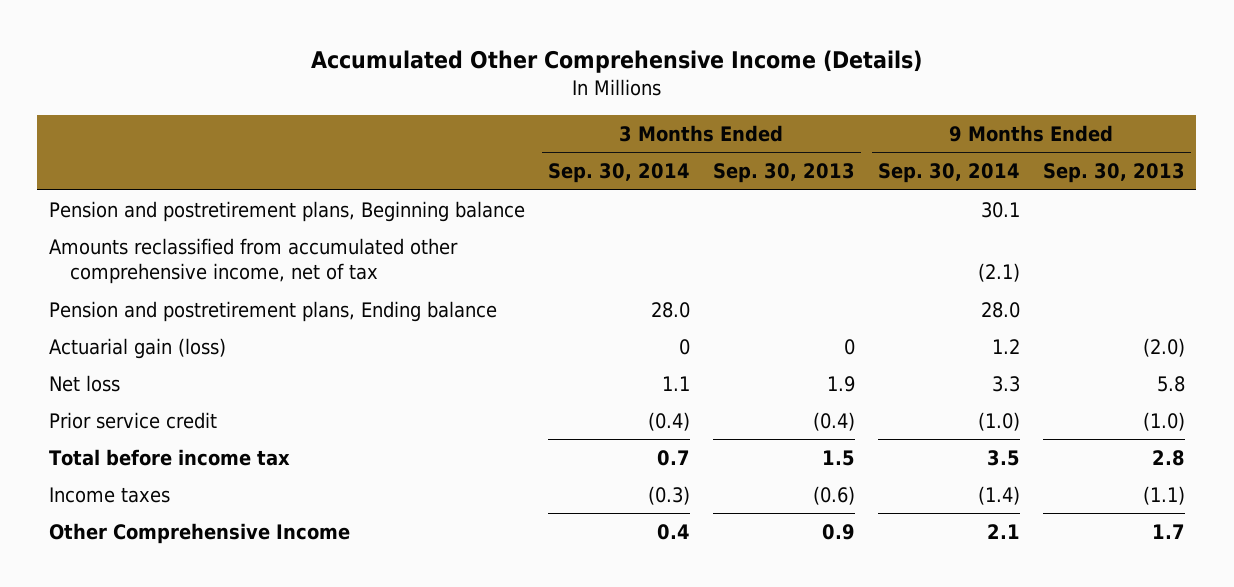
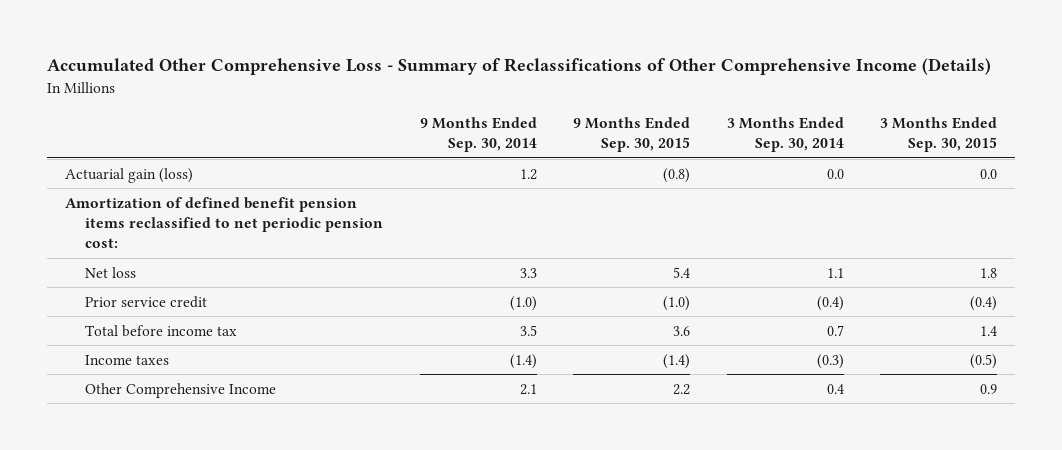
[310,50,922,74] Accumulated Other Comprehensive Income (Details) -> [47,58,992,76] Accumulated Other Comprehensive Loss - Summary of Reclassifications of Other Comprehensive Income (Details)
[712,163,855,184] Sep. 30, 2013 -> none
[1042,163,1185,184] Sep. 30, 2013 -> none
none -> [573,116,691,153] 9 Months Ended Sep. 30, 2015
none -> [879,116,997,153] 3 Months Ended Sep. 30, 2015
[48,200,525,222] Pension and postretirement plans, Beginning balance -> none
[48,237,458,285] Amounts reclassified from accumulated other comprehensive income, net of tax -> none
[48,300,497,322] Pension and postretirement plans, Ending balance -> none
[678,338,690,355] 0 -> [826,168,844,179] 0.0
none -> [65,196,384,249] Amortization of defined benefit pension items reclassified to net periodic pension cost:

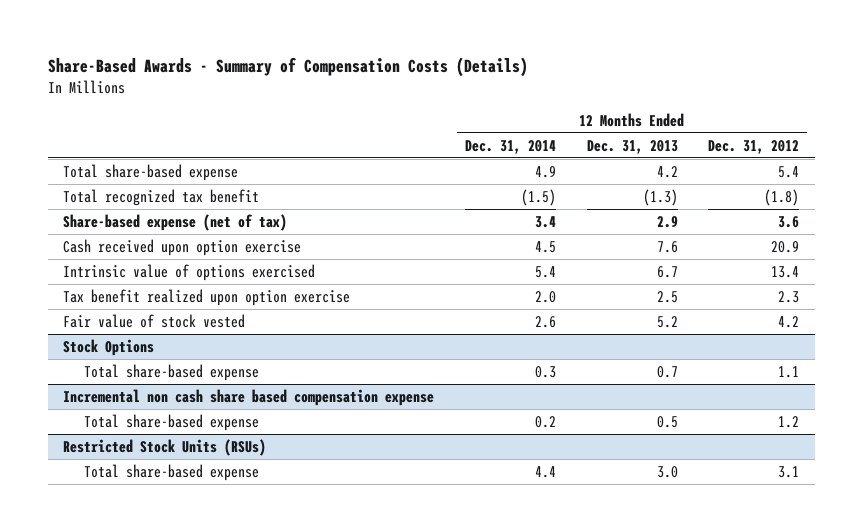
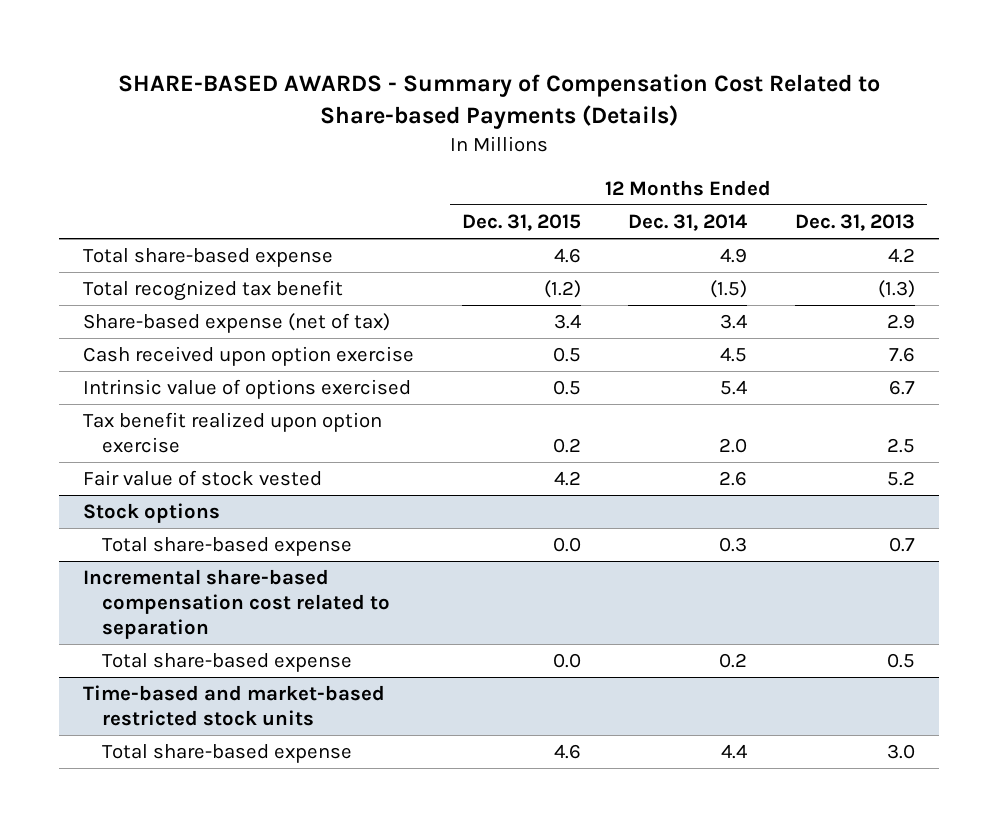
[48,56,529,77] Share-Based Awards - Summary of Compensation Costs (Details) -> [118,74,881,130] SHARE-BASED AWARDS - Summary of Compensation Cost Related to Share-based Payments (Details)
[708,139,800,154] Dec. 31, 2012 -> none
none -> [461,213,581,231] Dec. 31, 2015
[63,338,155,356] Stock Options -> [83,503,221,524] Stock options
[63,388,435,406] Incremental non cash share based compensation expense -> [83,569,390,640] Incremental share-based compensation cost related to separation
[63,438,267,456] Restricted Stock Units (RSUs) -> none
none -> [83,685,386,727] Time-based and market-based restricted stock units

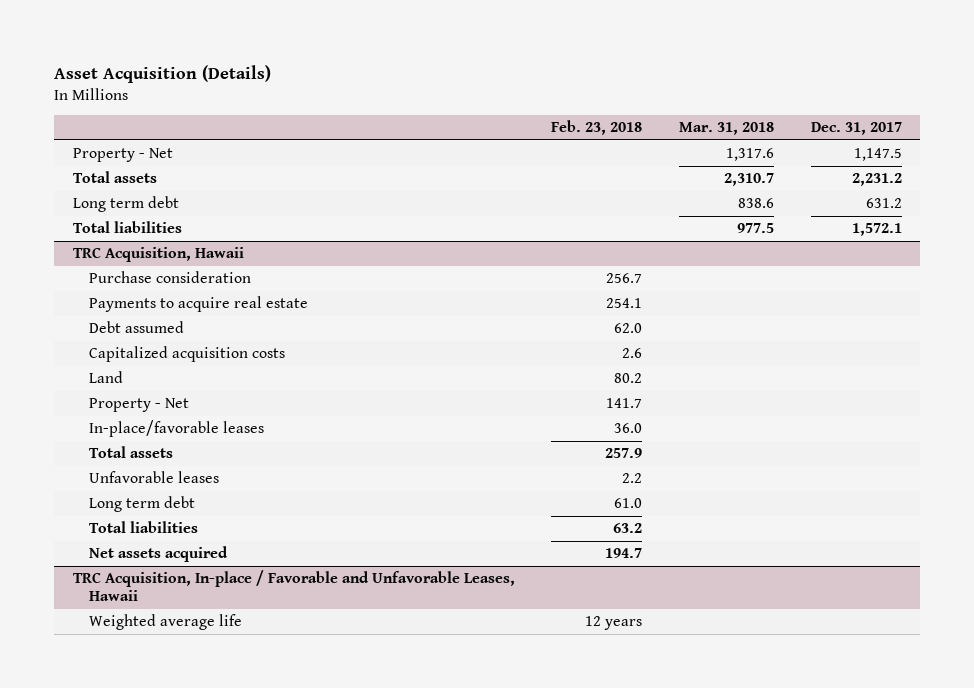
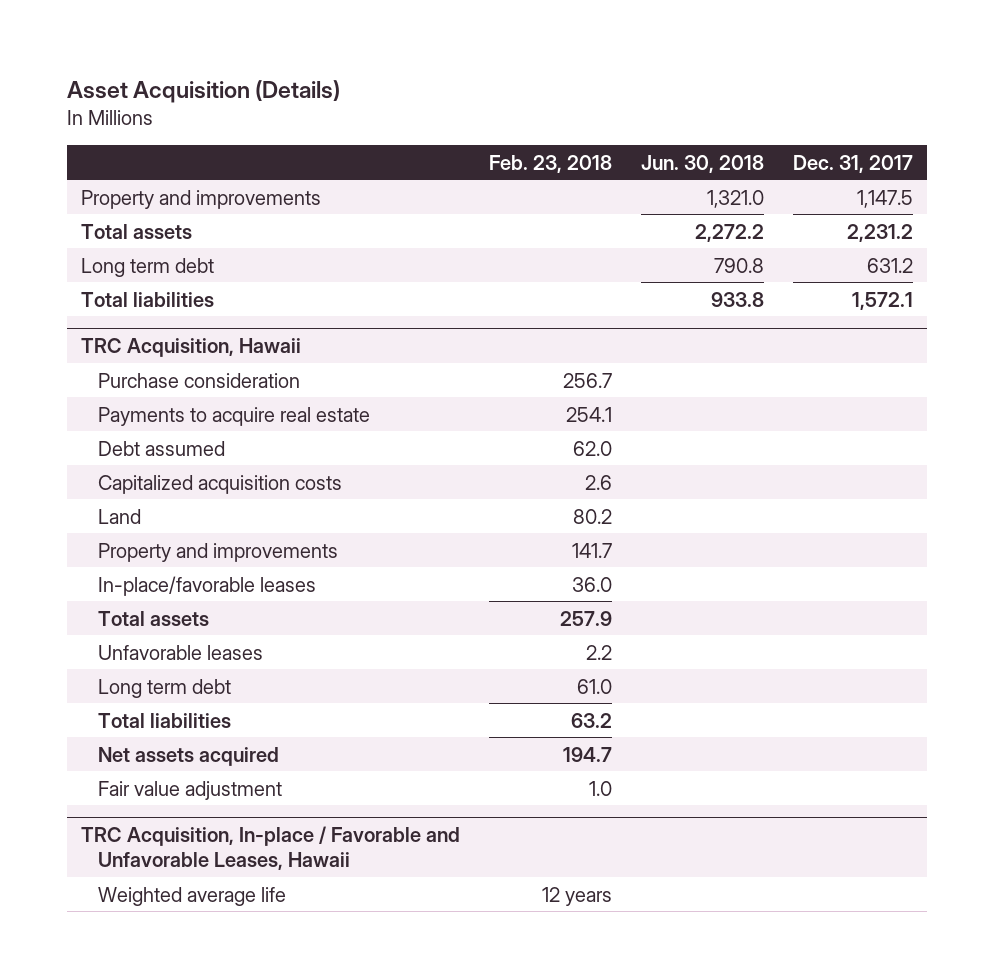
[678,122,774,136] Mar. 31, 2018 -> none
none -> [640,154,764,173] Jun. 30, 2018
[72,148,173,163] Property - Net -> [80,189,321,209] Property and improvements
[88,398,189,413] Property - Net -> [98,542,339,562] Property and improvements
none -> [98,780,283,800] Fair value adjustment

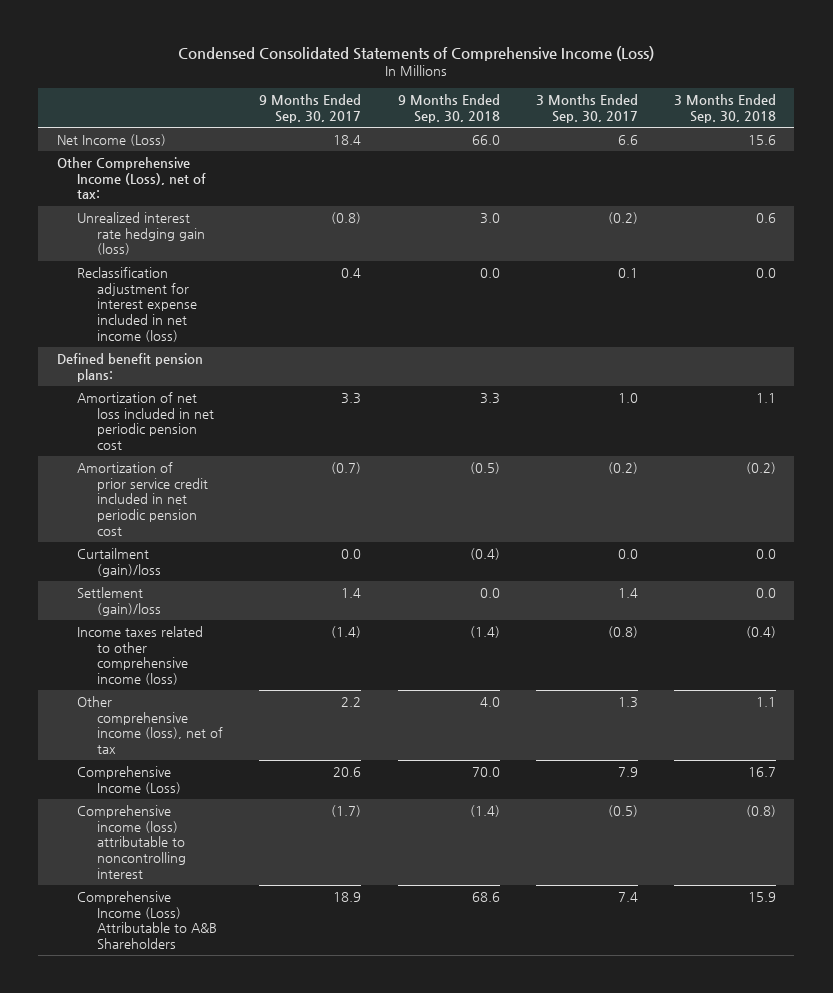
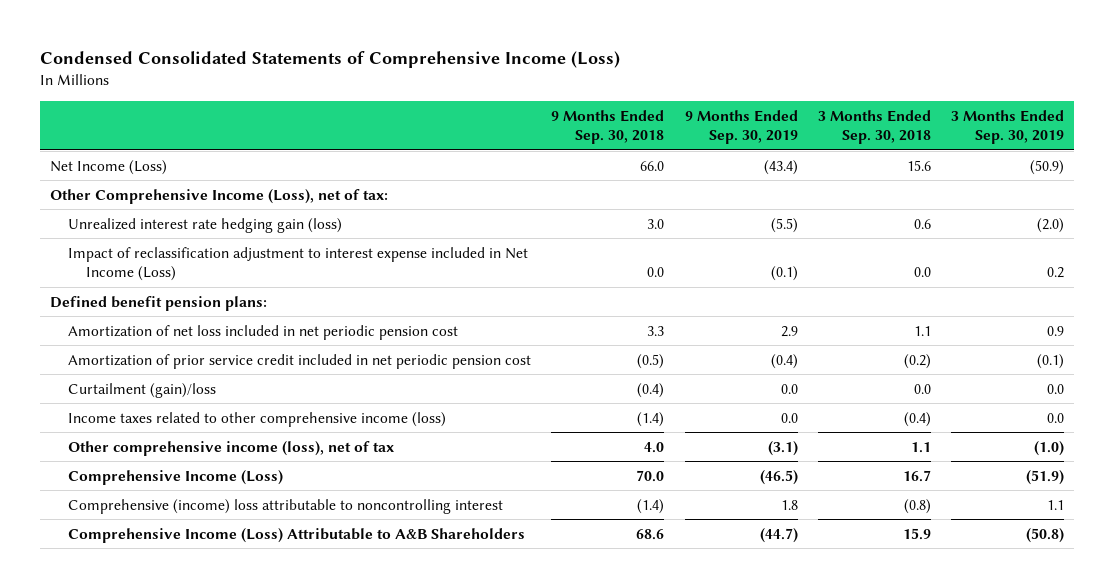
[259,94,362,123] 9 Months Ended Sep. 30, 2017 -> none
[535,94,638,123] 3 Months Ended Sep. 30, 2017 -> none
none -> [684,109,798,144] 9 Months Ended Sep. 30, 2019
none -> [951,109,1065,144] 3 Months Ended Sep. 30, 2019
[76,267,198,342] Reclassification adjustment for interest expense included in net income (loss) -> [67,246,528,282] Impact of reclassification adjustment to interest expense included in Net Income (Loss)
[76,587,162,616] Settlement (gain)/loss -> none
[76,805,187,879] Comprehensive income (loss) attributable to noncontrolling interest -> [67,498,503,514] Comprehensive (income) loss attributable to noncontrolling interest

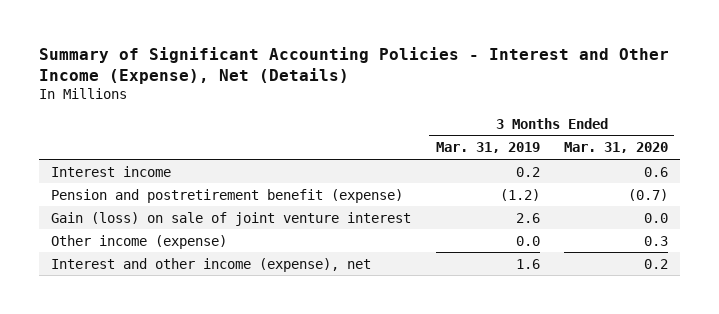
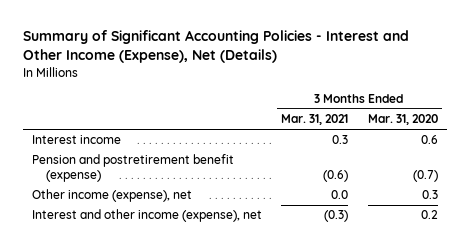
[435,142,540,154] Mar. 31, 2019 -> none
none -> [281,114,349,126] Mar. 31, 2021
[51,211,412,226] Gain (loss) on sale of joint venture interest -> none
[51,234,228,249] Other income (expense) -> [32,189,193,203] Other income (expense), net

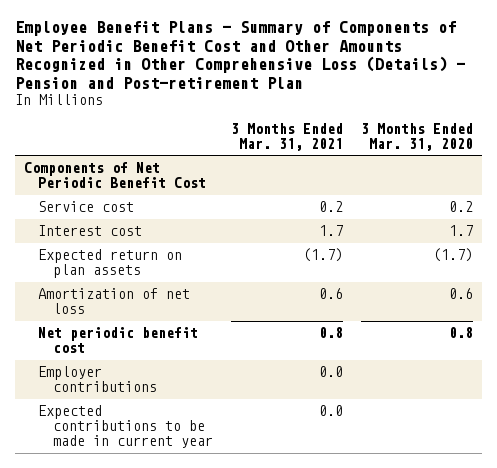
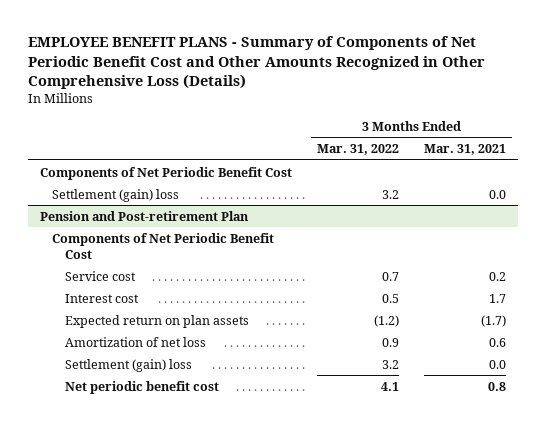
[15,21,466,89] Employee Benefit Plans - Summary of Components of Net Periodic Benefit Cost and Other Amounts Recognized in Other Comprehensive Loss (Details) - Pension and Post-retirement Plan -> [27,36,485,90] EMPLOYEE BENEFIT PLANS - Summary of Components of Net Periodic Benefit Cost and Other Amounts Recognized in Other Comprehensive Loss (Details)
[360,122,473,151] 3 Months Ended Mar. 31, 2020 -> none
none -> [317,144,400,156] Mar. 31, 2022
none -> [52,188,180,202] Settlement (gain) loss
none -> [40,210,250,221] Pension and Post-retirement Plan
none -> [52,232,275,259] Components of Net Periodic Benefit Cost
none -> [64,358,192,372] Settlement (gain) loss
[38,366,157,393] Employer contributions -> none
[38,405,213,449] Expected contributions to be made in current year -> none

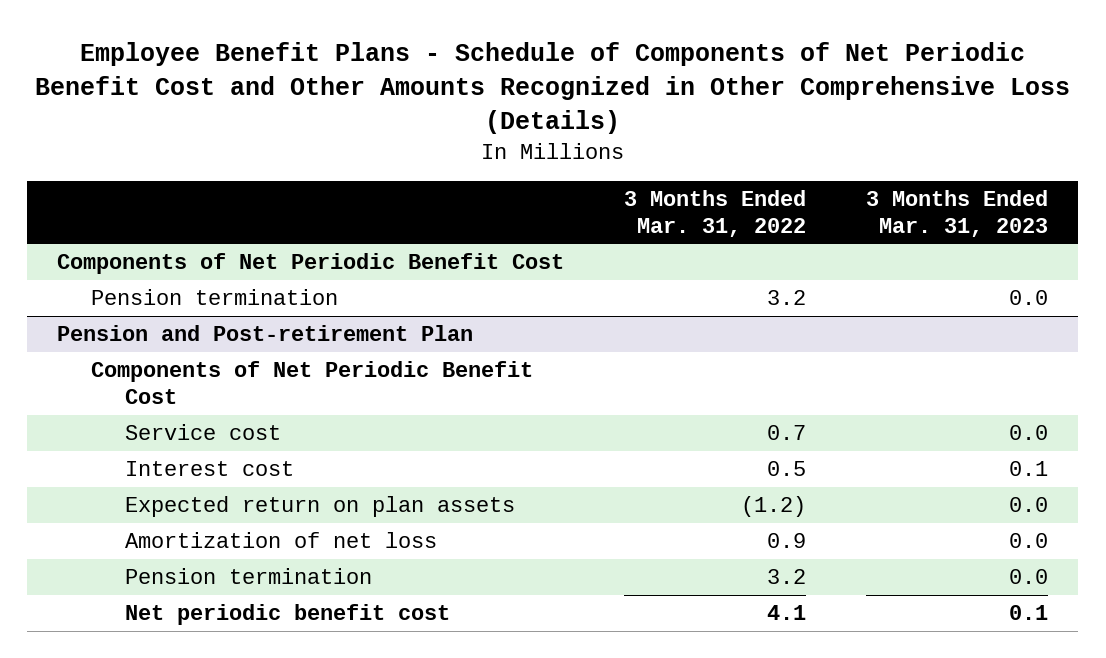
[27,36,485,90] EMPLOYEE BENEFIT PLANS - Summary of Components of Net Periodic Benefit Cost and Other Amounts Recognized in Other Comprehensive Loss (Details) -> [34,42,1070,135] Employee Benefit Plans - Schedule of Components of Net Periodic Benefit Cost and Other Amounts Recognized in Other Comprehensive Loss (Details)
[423,144,506,156] Mar. 31, 2021 -> none
none -> [866,189,1049,237] 3 Months Ended Mar. 31, 2023
[52,188,180,202] Settlement (gain) loss -> [90,289,338,306] Pension termination
[64,358,192,372] Settlement (gain) loss -> [124,568,372,585] Pension termination

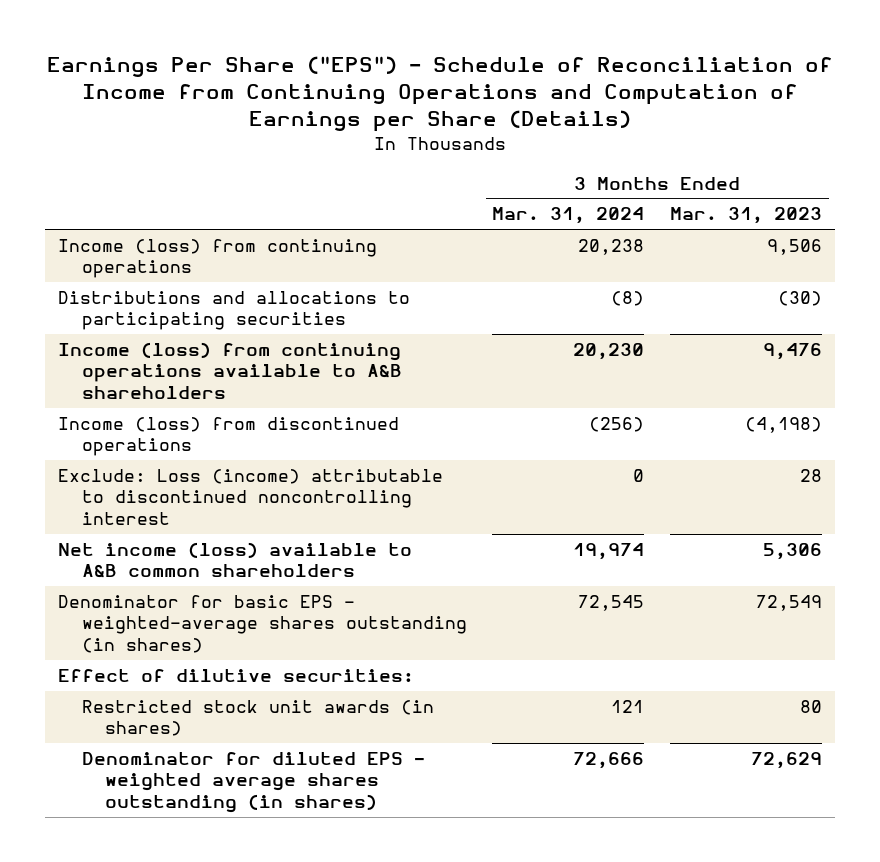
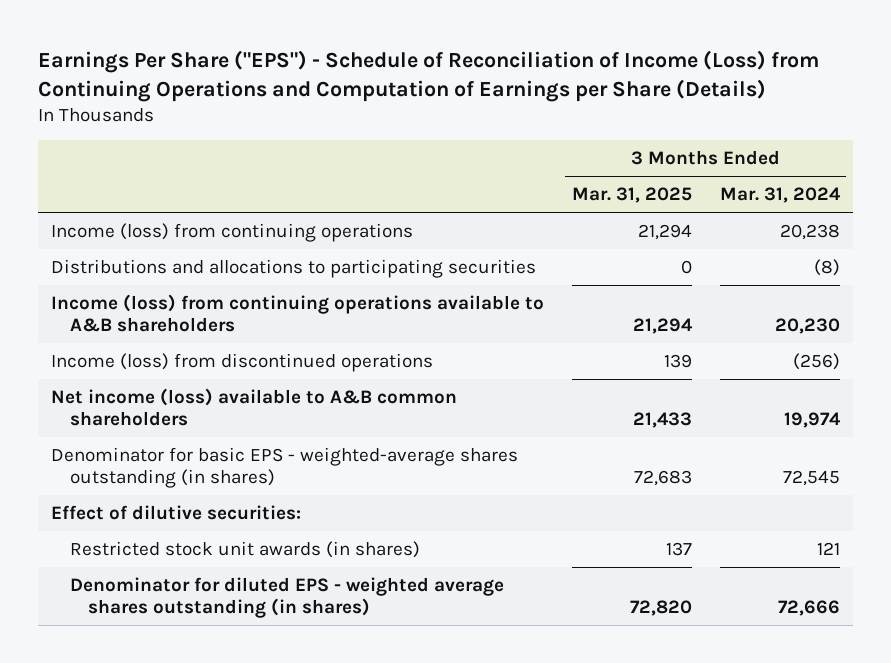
[47,56,834,133] Earnings Per Share ("EPS") - Schedule of Reconciliation of Income from Continuing Operations and Computation of Earnings per Share (Details) -> [37,49,819,103] Earnings Per Share ("EPS") - Schedule of Reconciliation of Income (Loss) from Continuing Operations and Computation of Earnings per Share (Details)
[670,207,823,225] Mar. 31, 2023 -> none
none -> [572,187,693,204] Mar. 31, 2025
[57,469,443,525] Exclude: Loss (income) attributable to discontinued noncontrolling interest -> none

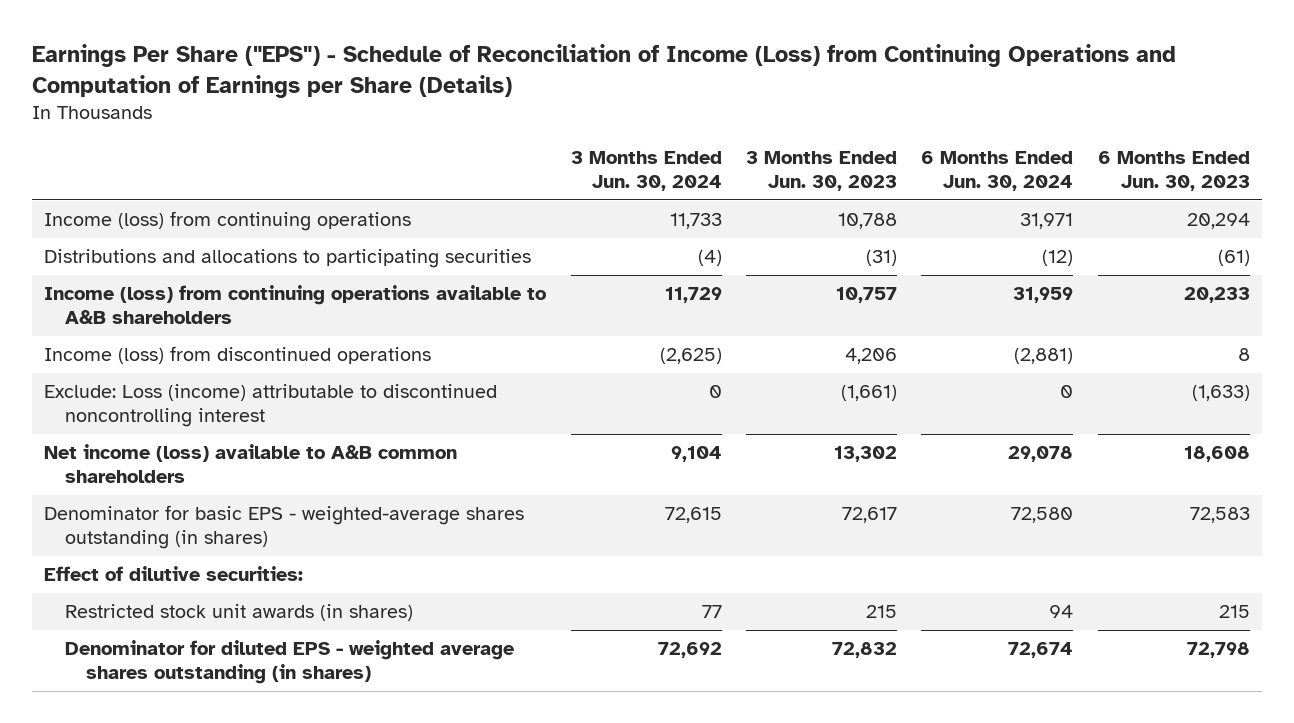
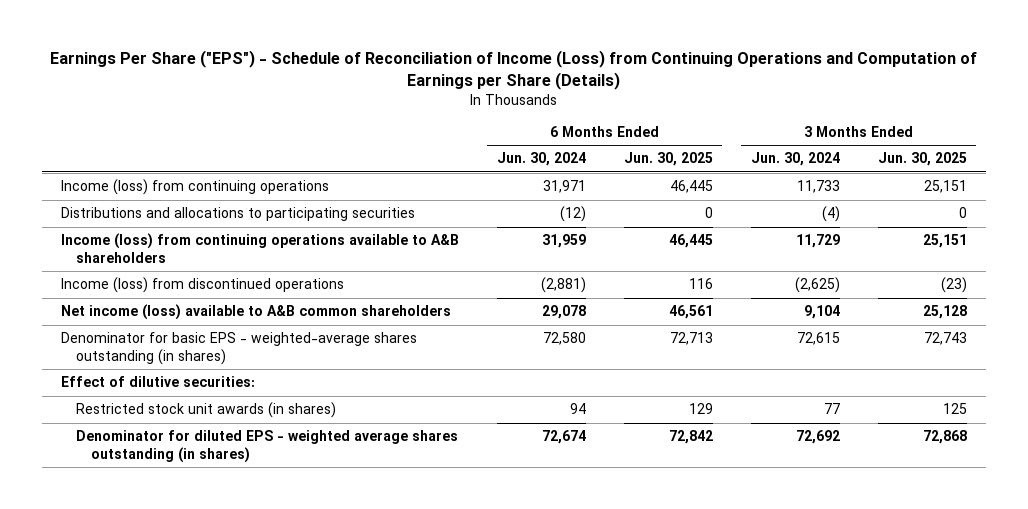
[745,151,897,191] 3 Months Ended Jun. 30, 2023 -> none
[1097,151,1250,191] 6 Months Ended Jun. 30, 2023 -> none
none -> [623,152,713,167] Jun. 30, 2025
none -> [877,152,967,167] Jun. 30, 2025
[44,384,498,427] Exclude: Loss (income) attributable to discontinued noncontrolling interest -> none

